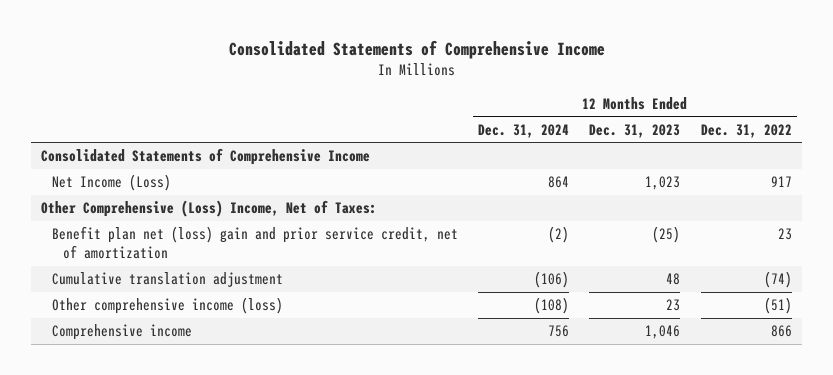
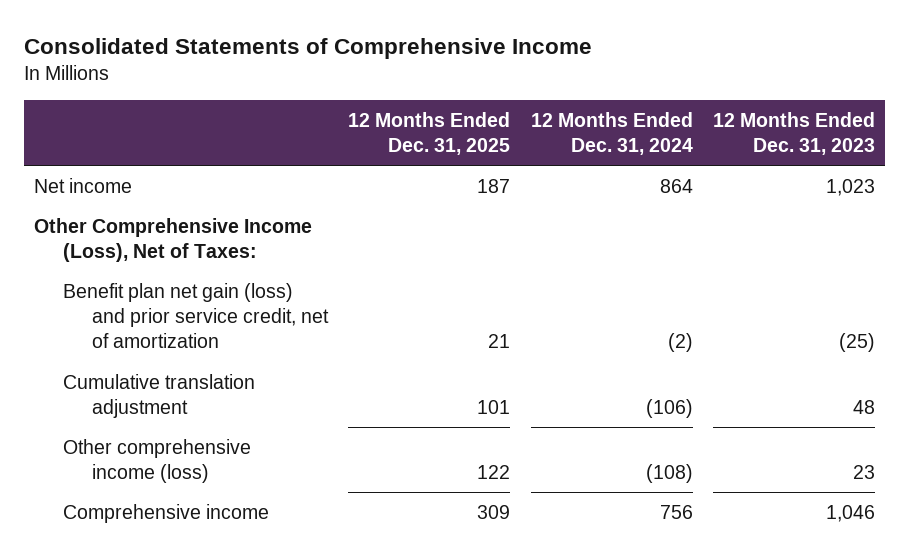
[700,123,792,138] Dec. 31, 2022 -> none
none -> [348,111,511,156] 12 Months Ended Dec. 31, 2025
[41,148,371,166] Consolidated Statements of Comprehensive Income -> none
[52,174,172,192] Net Income (Loss) -> [33,177,132,193] Net income
[41,200,378,218] Other Comprehensive (Loss) Income, Net of Taxes: -> [33,217,312,263] Other Comprehensive Income (Loss), Net of Taxes:
[52,226,459,260] Benefit plan net (loss) gain and prior service credit, net of amortization -> [62,282,329,349] Benefit plan net gain (loss) and prior service credit, net of amortization

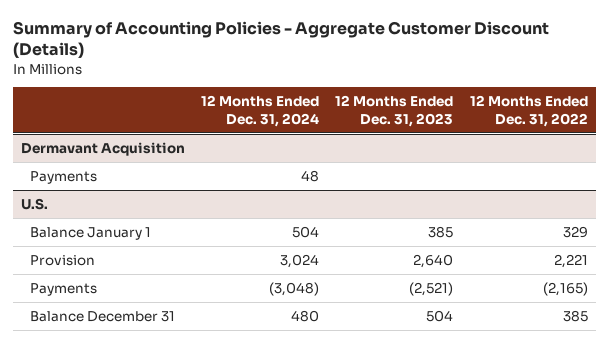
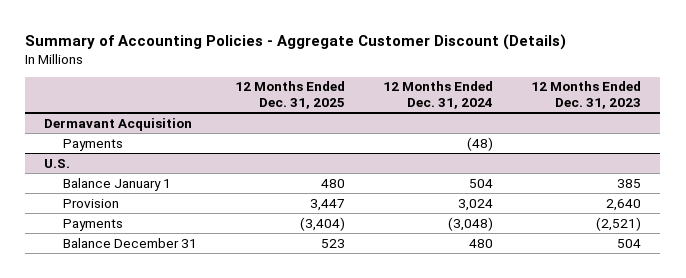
[469,95,588,127] 12 Months Ended Dec. 31, 2022 -> none
none -> [235,81,346,110] 12 Months Ended Dec. 31, 2025
[301,169,320,182] 48 -> [467,136,494,151] (48)

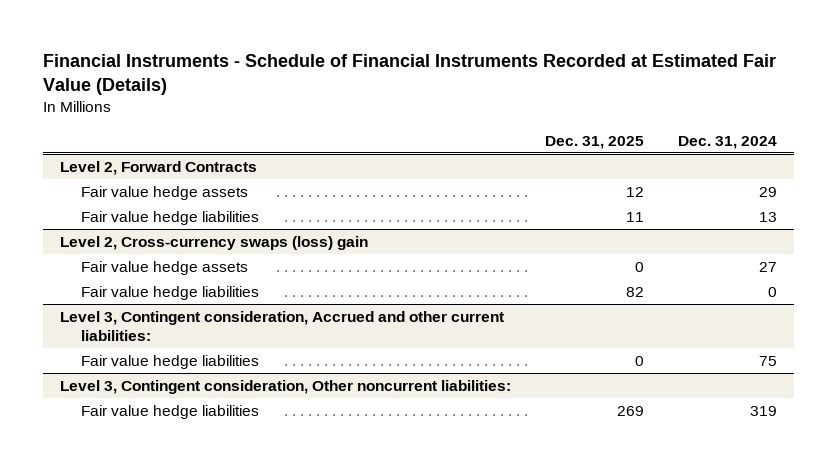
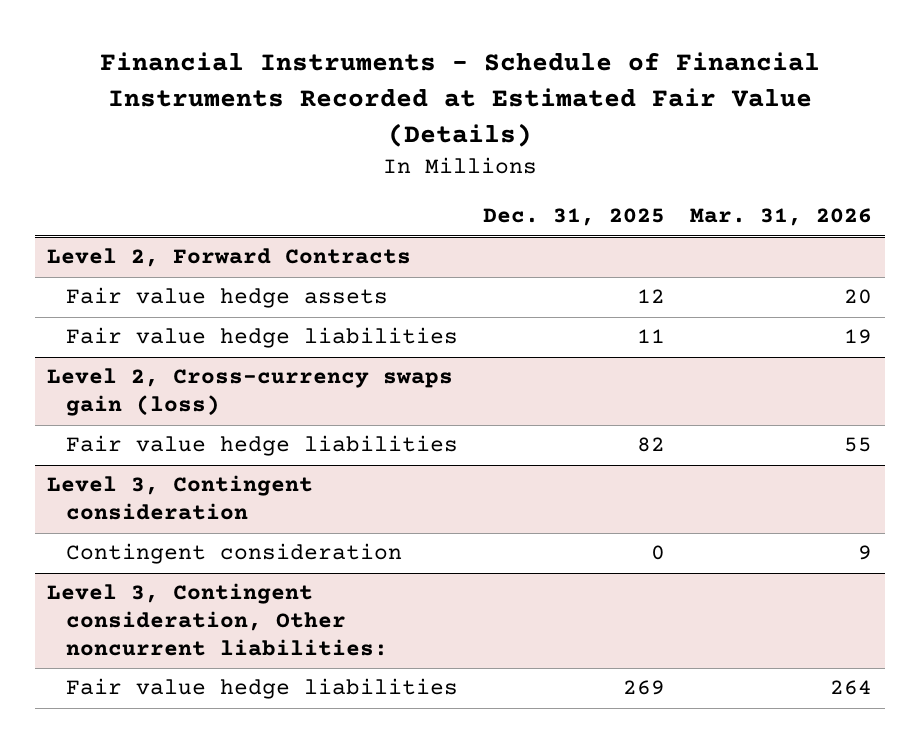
[677,135,777,149] Dec. 31, 2024 -> none
none -> [690,208,873,227] Mar. 31, 2026
[81,260,249,275] Fair value hedge assets -> none
[59,235,368,250] Level 2, Cross-currency swaps (loss) gain -> [46,368,453,417] Level 2, Cross-currency swaps gain (loss)
[59,310,504,342] Level 3, Contingent consideration, Accrued and other current liabilities: -> none
[81,354,260,369] Fair value hedge liabilities -> none
none -> [46,475,313,521] Level 3, Contingent consideration
none -> [66,543,403,565] Contingent consideration

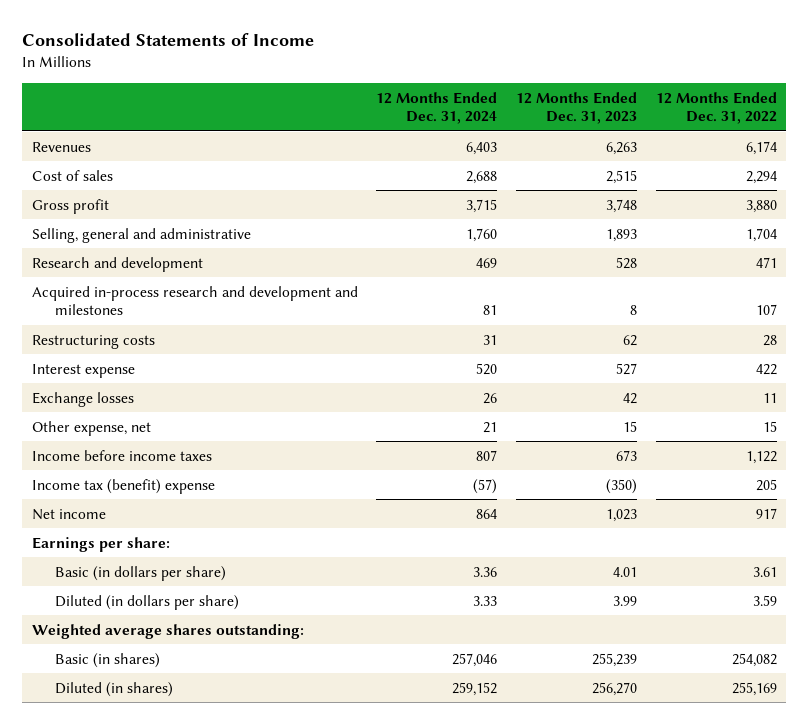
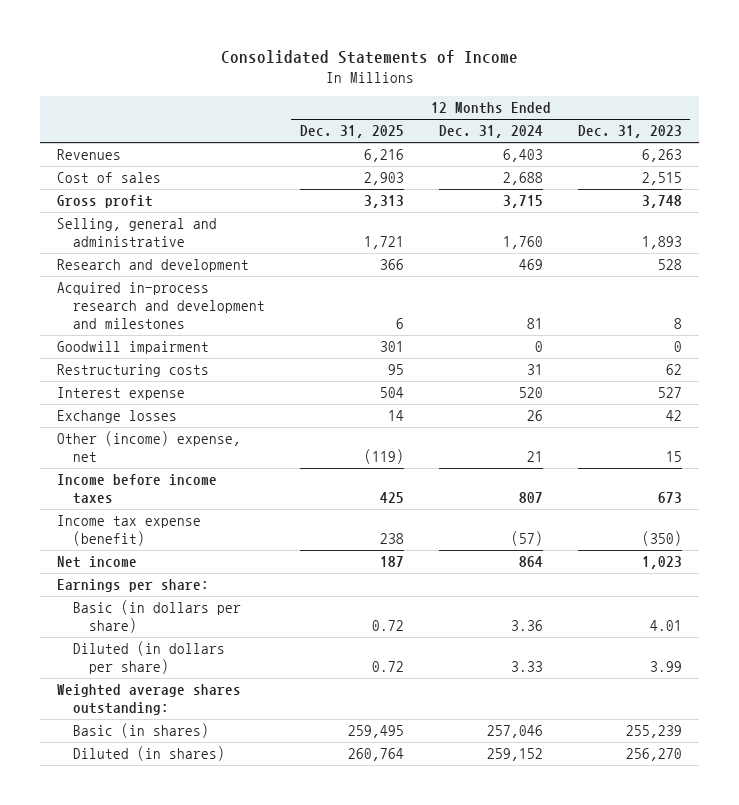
[656,91,778,125] 12 Months Ended Dec. 31, 2022 -> none
none -> [300,125,405,139] Dec. 31, 2025
none -> [57,341,210,355] Goodwill impairment
[31,420,151,436] Other expense, net -> [57,431,242,463] Other (income) expense, net
[31,478,215,494] Income tax (benefit) expense -> [57,515,202,547] Income tax expense (benefit)

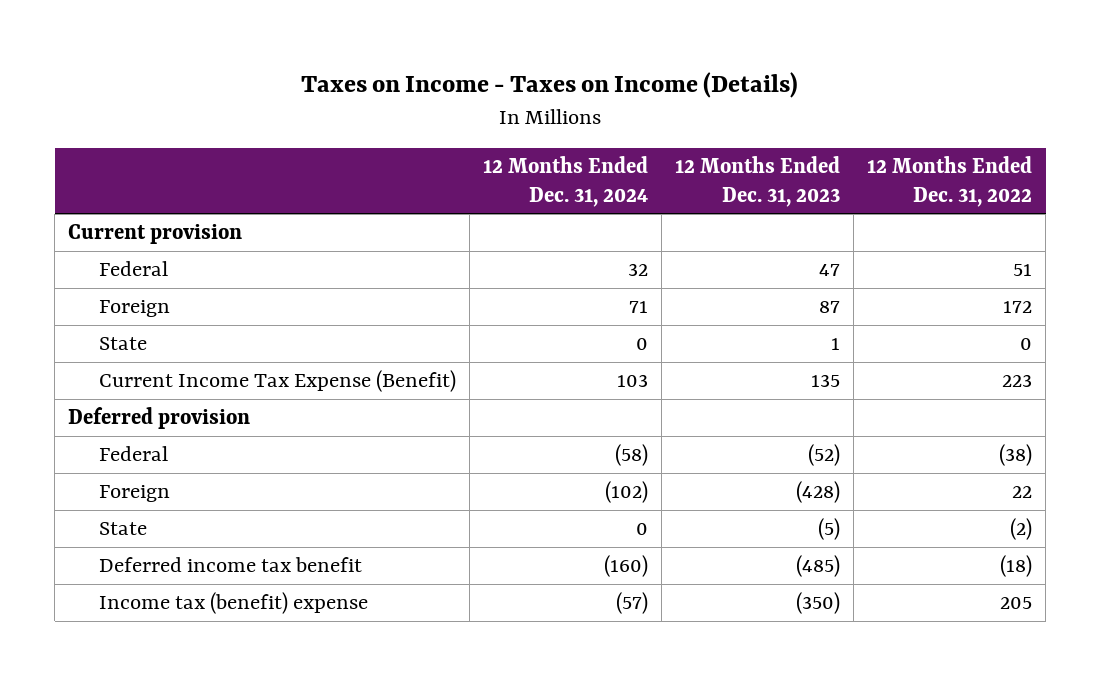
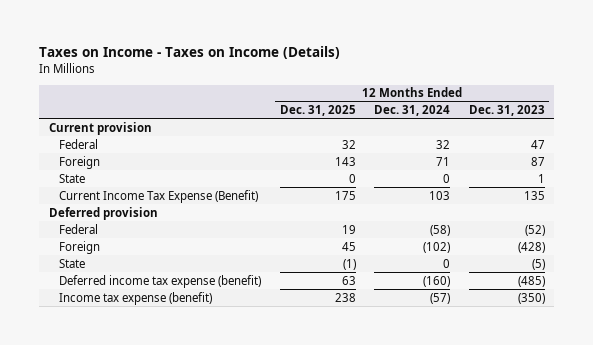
[867,155,1033,207] 12 Months Ended Dec. 31, 2022 -> none
none -> [279,104,356,116] Dec. 31, 2025
[98,557,362,573] Deferred income tax benefit -> [59,274,262,288] Deferred income tax expense (benefit)
[98,592,368,615] Income tax (benefit) expense -> [59,291,213,305] Income tax expense (benefit)

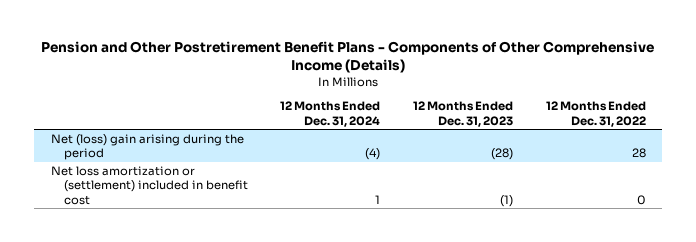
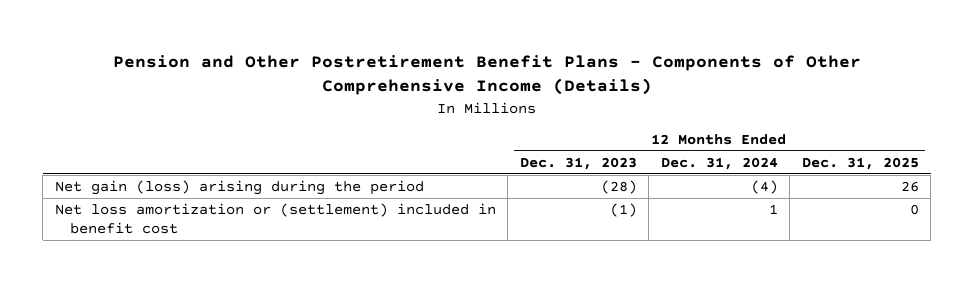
[545,101,646,127] 12 Months Ended Dec. 31, 2022 -> none
none -> [801,156,919,170] Dec. 31, 2025
[50,133,244,161] Net (loss) gain arising during the period -> [54,179,424,195] Net gain (loss) arising during the period

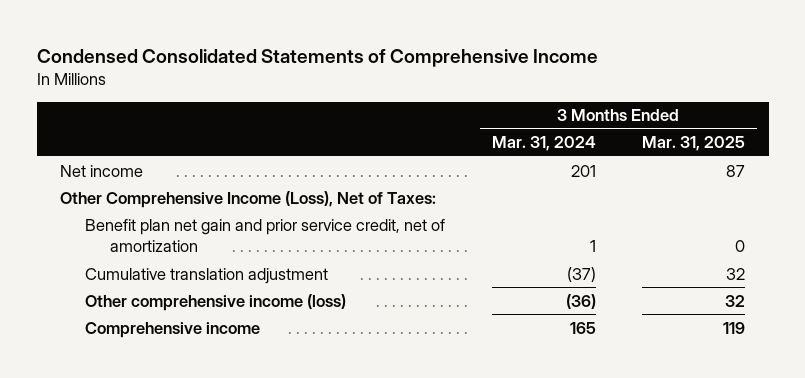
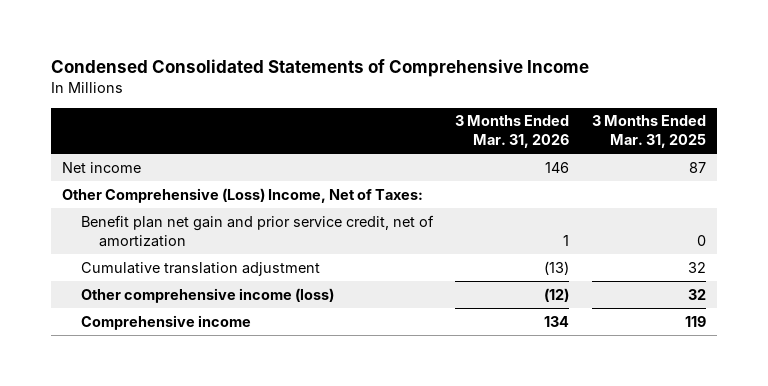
[491,136,596,152] Mar. 31, 2024 -> none
none -> [455,115,570,149] 3 Months Ended Mar. 31, 2026
[60,190,437,208] Other Comprehensive Income (Loss), Net of Taxes: -> [61,187,423,203] Other Comprehensive (Loss) Income, Net of Taxes:

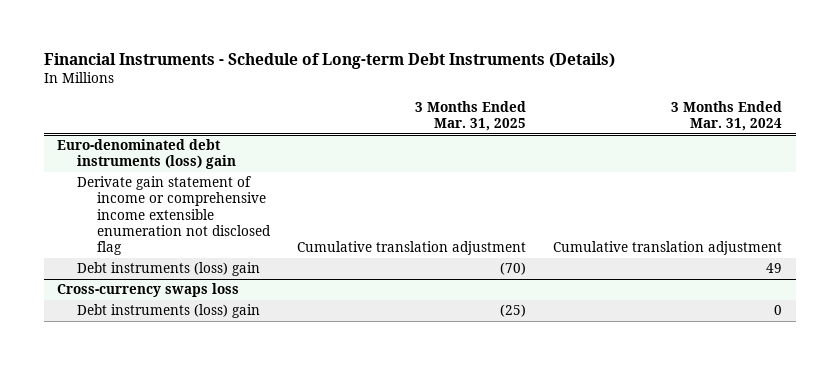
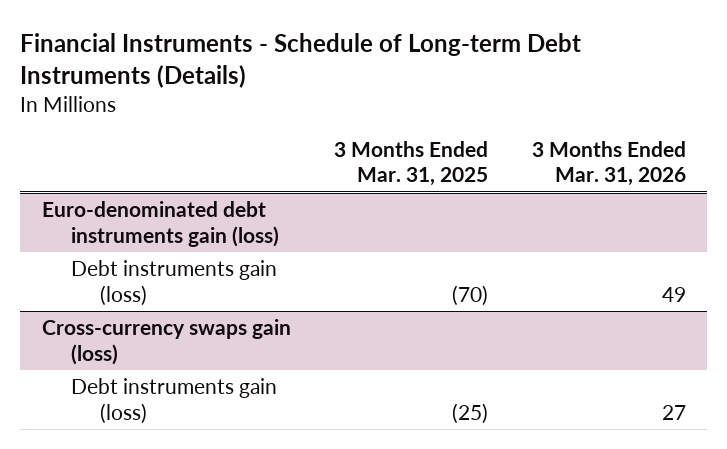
[670,100,782,131] 3 Months Ended Mar. 31, 2024 -> none
none -> [531,140,686,187] 3 Months Ended Mar. 31, 2026
[77,176,271,255] Derivate gain statement of income or comprehensive income extensible enumeration not disclosed flag -> none
[57,139,237,170] Euro-denominated debt instruments (loss) gain -> [41,201,279,247] Euro-denominated debt instruments gain (loss)
[77,262,261,277] Debt instruments (loss) gain -> [70,260,277,306] Debt instruments gain (loss)
[57,283,240,298] Cross-currency swaps loss -> [41,319,291,365] Cross-currency swaps gain (loss)
[77,304,261,319] Debt instruments (loss) gain -> [70,378,277,424] Debt instruments gain (loss)

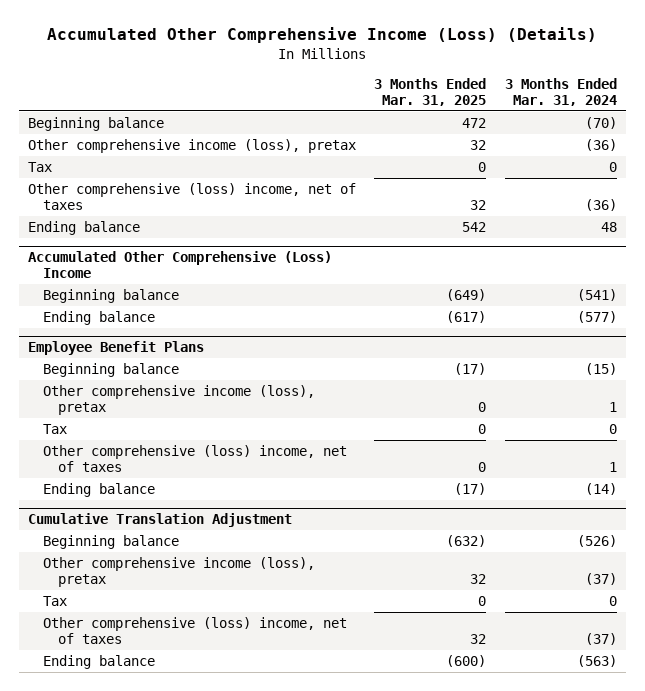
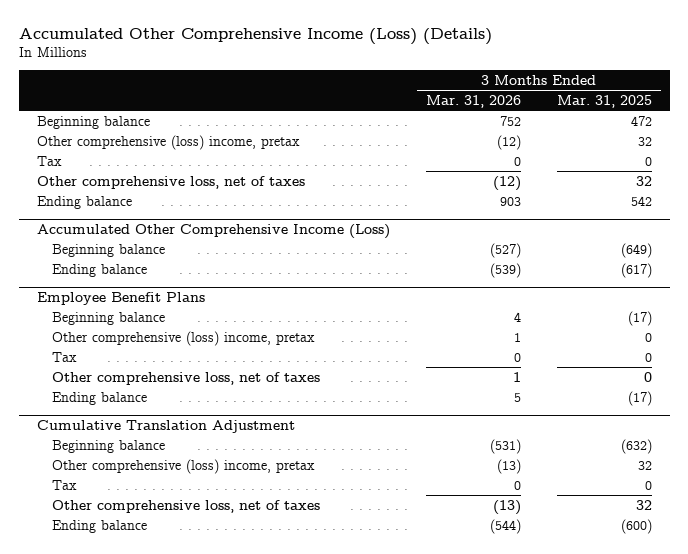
[504,77,617,106] 3 Months Ended Mar. 31, 2024 -> none
none -> [425,94,521,108] Mar. 31, 2026
[27,139,356,154] Other comprehensive income (loss), pretax -> [36,134,300,150] Other comprehensive (loss) income, pretax
[27,183,356,211] Other comprehensive (loss) income, net of taxes -> [36,175,305,189] Other comprehensive loss, net of taxes
[27,251,332,279] Accumulated Other Comprehensive (Loss) Income -> [36,223,390,239] Accumulated Other Comprehensive Income (Loss)
[43,385,316,416] Other comprehensive income (loss), pretax -> [51,330,315,346] Other comprehensive (loss) income, pretax
[43,445,348,473] Other comprehensive (loss) income, net of taxes -> [51,371,320,385] Other comprehensive loss, net of taxes
[43,557,316,588] Other comprehensive income (loss), pretax -> [51,458,315,474] Other comprehensive (loss) income, pretax
[43,617,348,645] Other comprehensive (loss) income, net of taxes -> [51,499,320,513] Other comprehensive loss, net of taxes

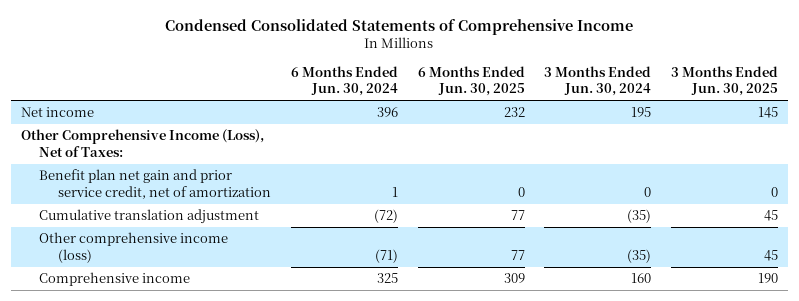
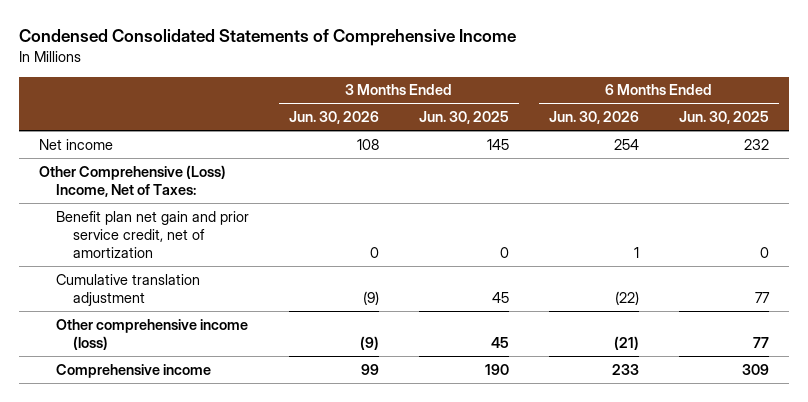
[290,65,398,97] 6 Months Ended Jun. 30, 2024 -> none
[544,65,652,97] 3 Months Ended Jun. 30, 2024 -> none
none -> [289,111,380,125] Jun. 30, 2026
none -> [548,111,639,125] Jun. 30, 2026
[20,129,264,157] Other Comprehensive Income (Loss), Net of Taxes: -> [39,164,227,197] Other Comprehensive (Loss) Income, Net of Taxes:

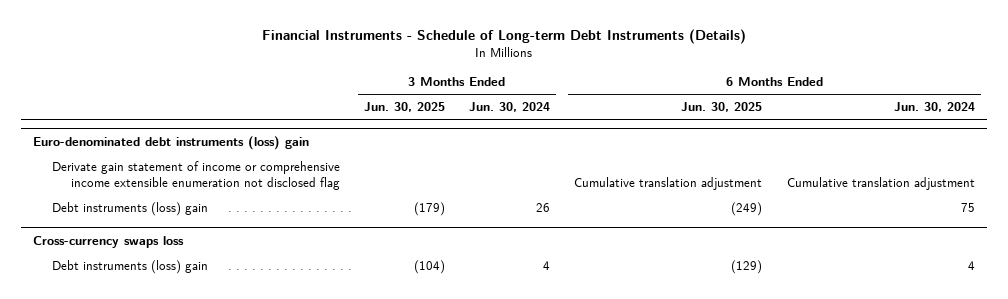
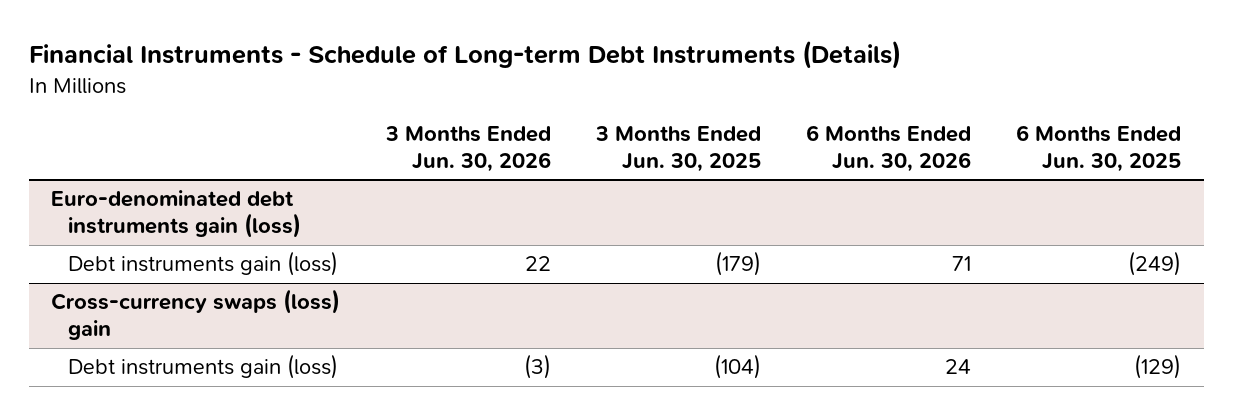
[469,102,551,113] Jun. 30, 2024 -> none
[893,102,975,113] Jun. 30, 2024 -> none
none -> [384,125,551,173] 3 Months Ended Jun. 30, 2026
none -> [806,124,972,173] 6 Months Ended Jun. 30, 2026
[52,160,341,190] Derivate gain statement of income or comprehensive income extensible enumeration not disclosed flag -> none
[33,135,310,150] Euro-denominated debt instruments (loss) gain -> [51,190,301,239] Euro-denominated debt instruments gain (loss)
[52,201,209,216] Debt instruments (loss) gain -> [67,251,338,277] Debt instruments gain (loss)
[33,235,185,248] Cross-currency swaps loss -> [51,289,341,341] Cross-currency swaps (loss) gain
[52,259,209,274] Debt instruments (loss) gain -> [67,354,338,380] Debt instruments gain (loss)

